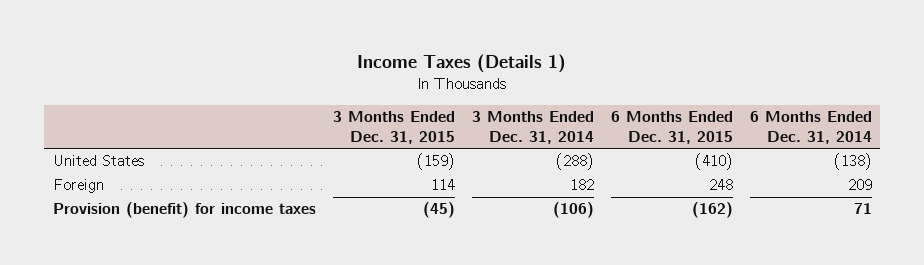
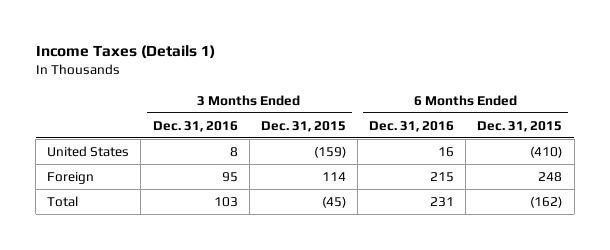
[471,111,594,144] 3 Months Ended Dec. 31, 2014 -> none
[749,111,872,144] 6 Months Ended Dec. 31, 2014 -> none
none -> [152,120,238,132] Dec. 31, 2016
none -> [369,120,455,132] Dec. 31, 2016
[52,202,316,219] Provision (benefit) for income taxes -> [47,195,79,207] Total

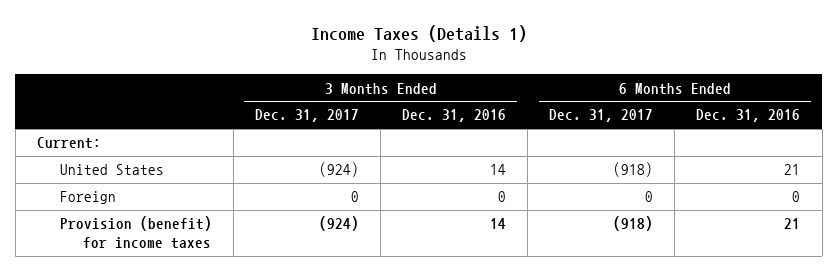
[260,120,346,132] Dec. 31, 2015 -> none
[477,120,563,132] Dec. 31, 2015 -> none
none -> [255,109,360,123] Dec. 31, 2017
none -> [549,109,654,123] Dec. 31, 2017
[47,195,79,207] Total -> none
none -> [36,137,101,150] Current:
[229,146,238,157] 8 -> [490,164,507,176] 14
[438,146,455,157] 16 -> [784,164,801,176] 21
[221,171,238,182] 95 -> [498,191,507,203] 0
[430,171,455,182] 215 -> [792,191,801,203] 0
none -> [59,216,212,250] Provision (benefit) for income taxes

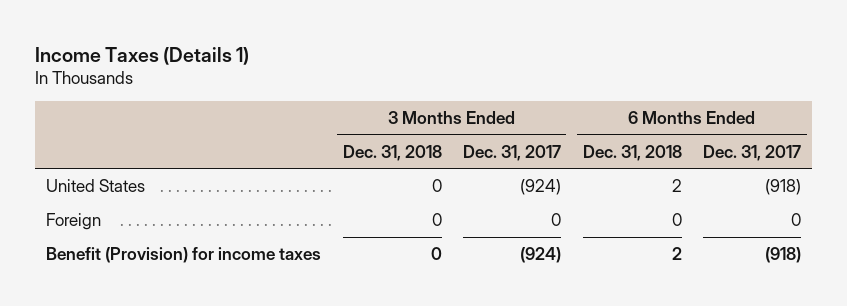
[402,109,507,123] Dec. 31, 2016 -> none
[696,109,801,123] Dec. 31, 2016 -> none
none -> [342,144,442,161] Dec. 31, 2018
none -> [582,144,682,161] Dec. 31, 2018
[36,137,101,150] Current: -> none
[59,216,212,250] Provision (benefit) for income taxes -> [46,246,322,263] Benefit (Provision) for income taxes

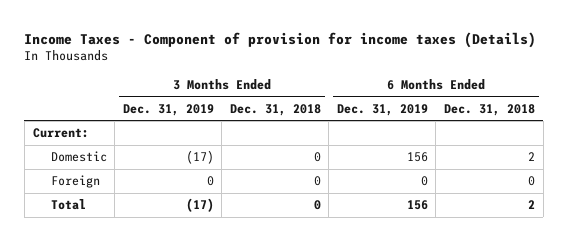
[35,46,250,65] Income Taxes (Details 1) -> [24,31,537,48] Income Taxes - Component of provision for income taxes (Details)
[463,144,562,161] Dec. 31, 2017 -> none
[703,144,802,161] Dec. 31, 2017 -> none
none -> [122,103,214,116] Dec. 31, 2019
none -> [336,103,428,116] Dec. 31, 2019
none -> [32,128,89,139] Current:
[46,178,146,192] United States -> [50,151,107,163] Domestic
[46,246,322,263] Benefit (Provision) for income taxes -> [50,199,86,211] Total

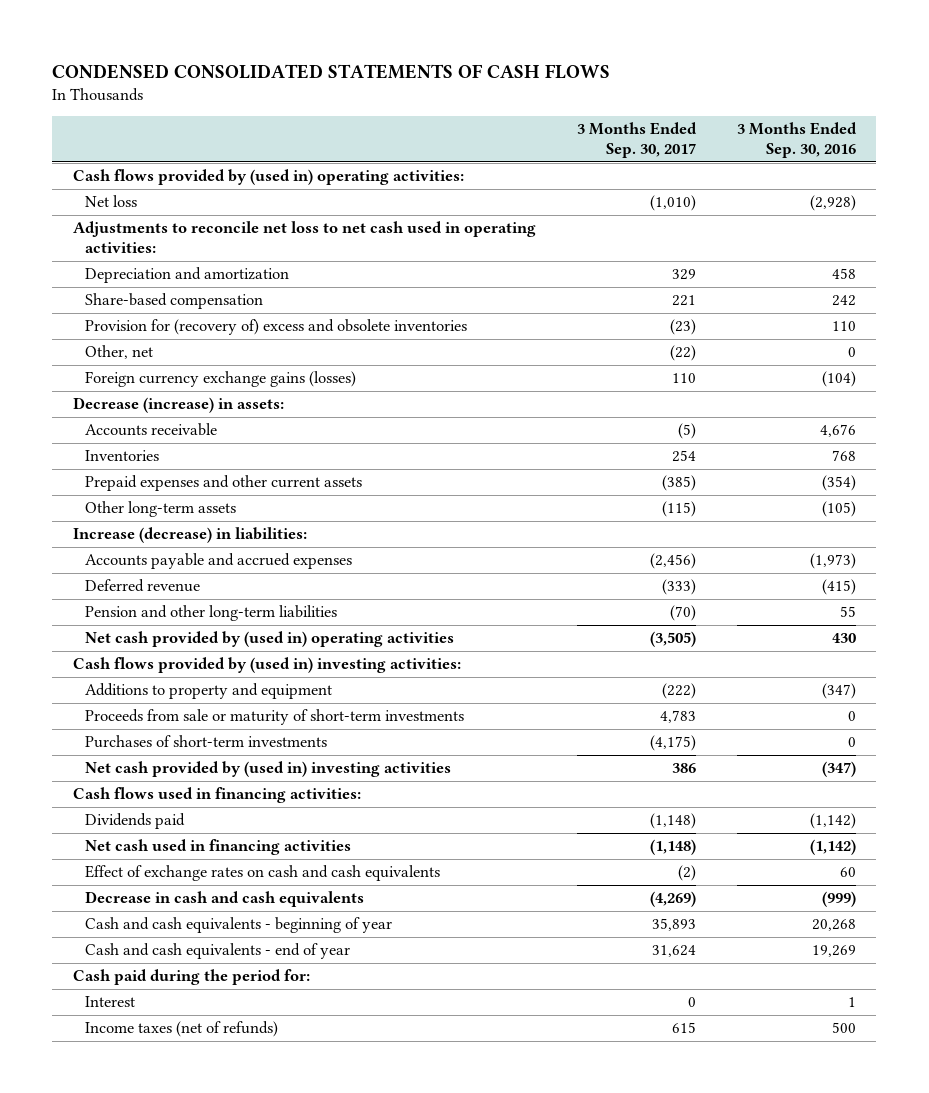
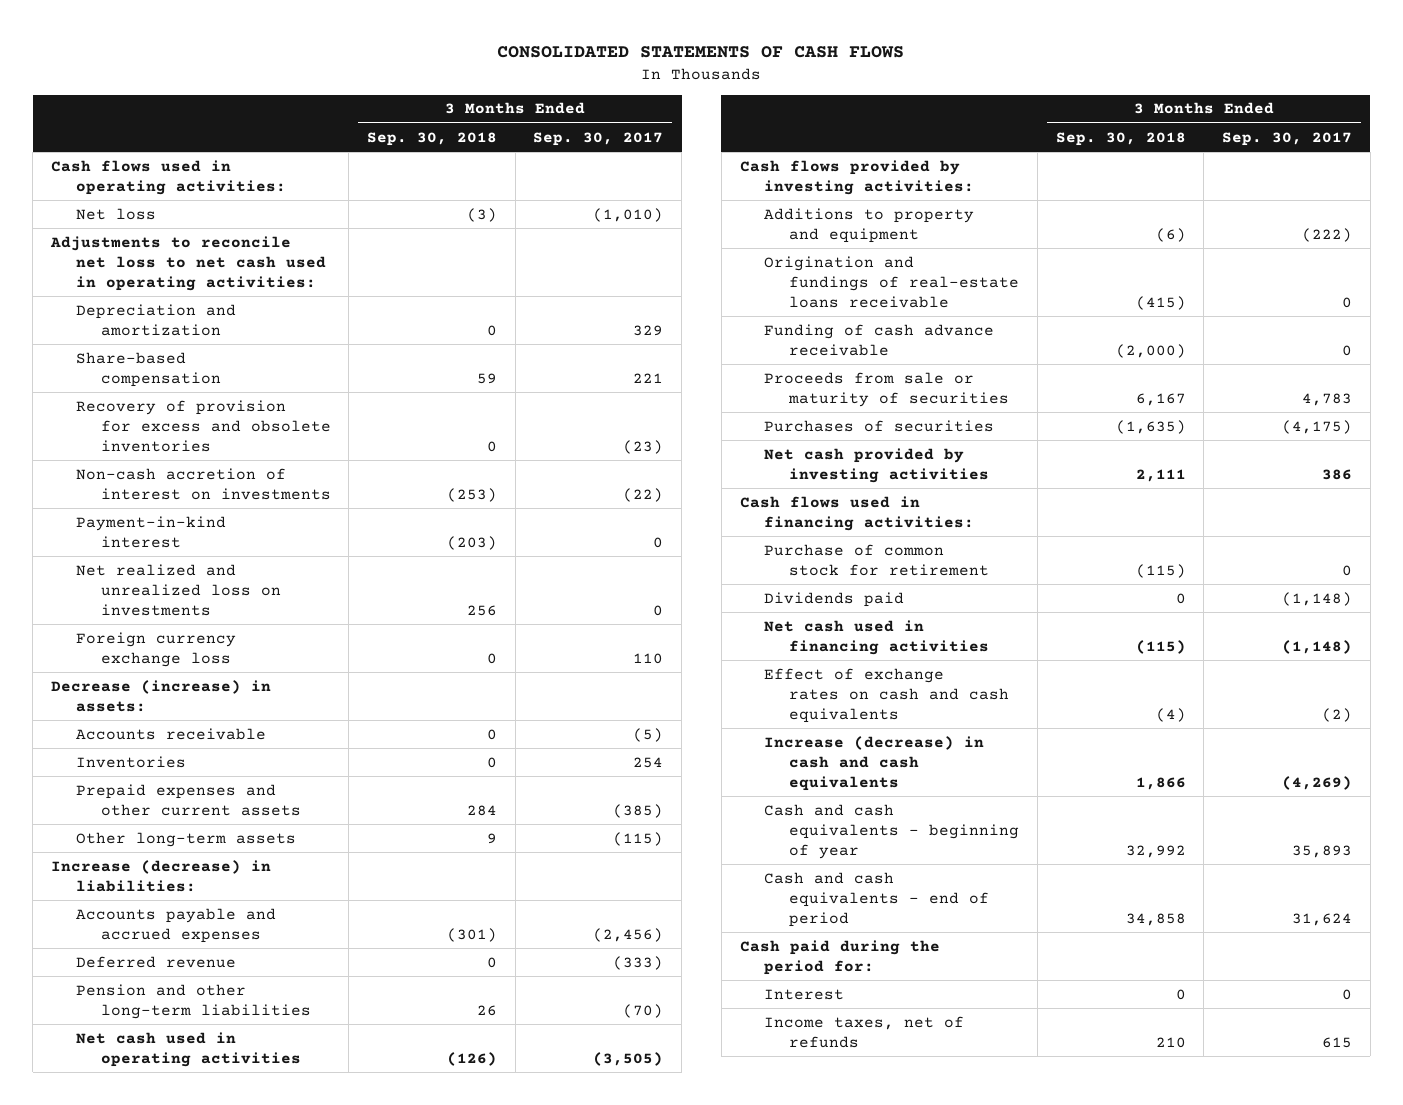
[52,63,611,79] CONDENSED CONSOLIDATED STATEMENTS OF CASH FLOWS -> [497,46,905,59] CONSOLIDATED STATEMENTS OF CASH FLOWS
[736,122,857,159] 3 Months Ended Sep. 30, 2016 -> none
none -> [366,131,497,146] Sep. 30, 2018
[72,169,464,186] Cash flows provided by (used in) operating activities: -> [50,159,286,195] Cash flows used in operating activities:
[84,319,467,336] Provision for (recovery of) excess and obsolete inventories -> [75,399,331,452] Recovery of provision for excess and obsolete inventories
[84,345,153,360] Other, net -> [75,467,331,500] Non-cash accretion of interest on investments
none -> [75,515,226,548] Payment-in-kind interest
none -> [75,563,281,616] Net realized and unrealized loss on investments
[84,371,356,388] Foreign currency exchange gains (losses) -> [75,631,236,667] Foreign currency exchange loss
[84,631,454,648] Net cash provided by (used in) operating activities -> [75,1031,301,1067] Net cash used in operating activities
[72,657,461,674] Cash flows provided by (used in) investing activities: -> [739,159,975,195] Cash flows provided by investing activities:
none -> [764,255,1020,308] Origination and fundings of real-estate loans receivable
none -> [764,323,995,356] Funding of cash advance receivable
[84,709,464,726] Proceeds from sale or maturity of short-term investments -> [764,371,1010,407] Proceeds from sale or maturity of securities
[84,735,327,749] Purchases of short-term investments -> [764,419,995,432] Purchases of securities
[84,761,451,778] Net cash provided by (used in) investing activities -> [764,447,990,483] Net cash provided by investing activities
none -> [764,543,990,576] Purchase of common stock for retirement
[84,891,364,908] Decrease in cash and cash equivalents -> [764,735,985,791] Increase (decrease) in cash and cash equivalents
[84,943,350,960] Cash and cash equivalents - end of year -> [764,871,990,927] Cash and cash equivalents - end of period
[84,1021,278,1038] Income taxes (net of refunds) -> [764,1015,965,1048] Income taxes, net of refunds

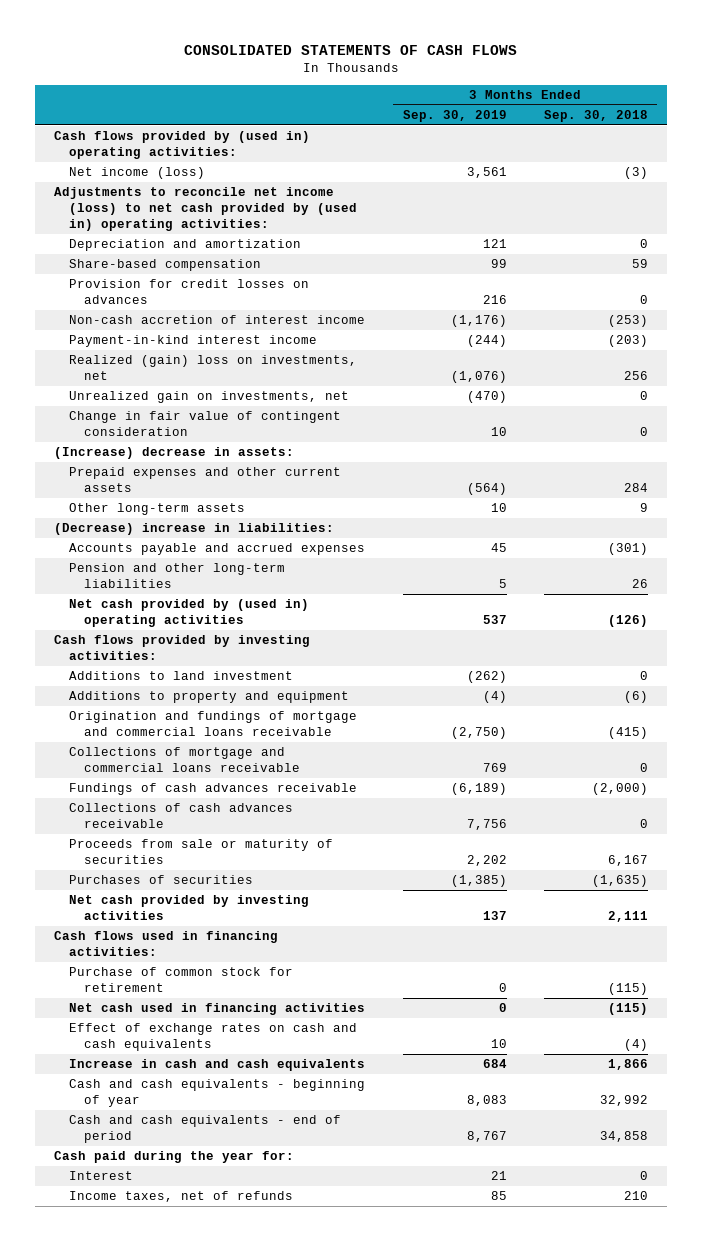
[533,131,664,146] Sep. 30, 2017 -> none
none -> [402,109,507,122] Sep. 30, 2019
[50,159,286,195] Cash flows used in operating activities: -> [54,131,311,159] Cash flows provided by (used in) operating activities:
[75,207,156,220] Net loss -> [69,167,206,180] Net income (loss)
[49,235,326,291] Adjustments to reconcile net loss to net cash used in operating activities: -> [54,187,358,231] Adjustments to reconcile net income (loss) to net cash provided by (used in) operating activities:
[75,399,331,452] Recovery of provision for excess and obsolete inventories -> none
[75,631,236,667] Foreign currency exchange loss -> none
[75,727,266,740] Accounts receivable -> none
[75,755,186,768] Inventories -> none
none -> [69,279,310,304] Provision for credit losses on advances
[75,467,331,500] Non-cash accretion of interest on investments -> [69,315,366,325] Non-cash accretion of interest income
[75,515,226,548] Payment-in-kind interest -> [69,335,318,348] Payment-in-kind interest income
[75,563,281,616] Net realized and unrealized loss on investments -> [69,355,358,380] Realized (gain) loss on investments, net
none -> [69,391,350,404] Unrealized gain on investments, net
none -> [69,411,342,436] Change in fair value of contingent consideration
[50,679,271,712] Decrease (increase) in assets: -> [54,447,295,460] (Increase) decrease in assets:
[50,859,271,892] Increase (decrease) in liabilities: -> [54,523,335,536] (Decrease) increase in liabilities:
[75,955,236,968] Deferred revenue -> none
[75,1031,301,1067] Net cash used in operating activities -> [69,599,310,627] Net cash provided by (used in) operating activities
none -> [69,671,294,681] Additions to land investment
[764,255,1020,308] Origination and fundings of real-estate loans receivable -> [69,711,358,736] Origination and fundings of mortgage and commercial loans receivable
none -> [69,747,301,772] Collections of mortgage and commercial loans receivable
[764,323,995,356] Funding of cash advance receivable -> [69,783,358,796] Fundings of cash advances receivable
none -> [69,803,294,828] Collections of cash advances receivable
[764,591,905,607] Dividends paid -> none
[764,735,985,791] Increase (decrease) in cash and cash equivalents -> [69,1059,366,1072] Increase in cash and cash equivalents
[739,939,940,975] Cash paid during the period for: -> [54,1151,295,1164] Cash paid during the year for:

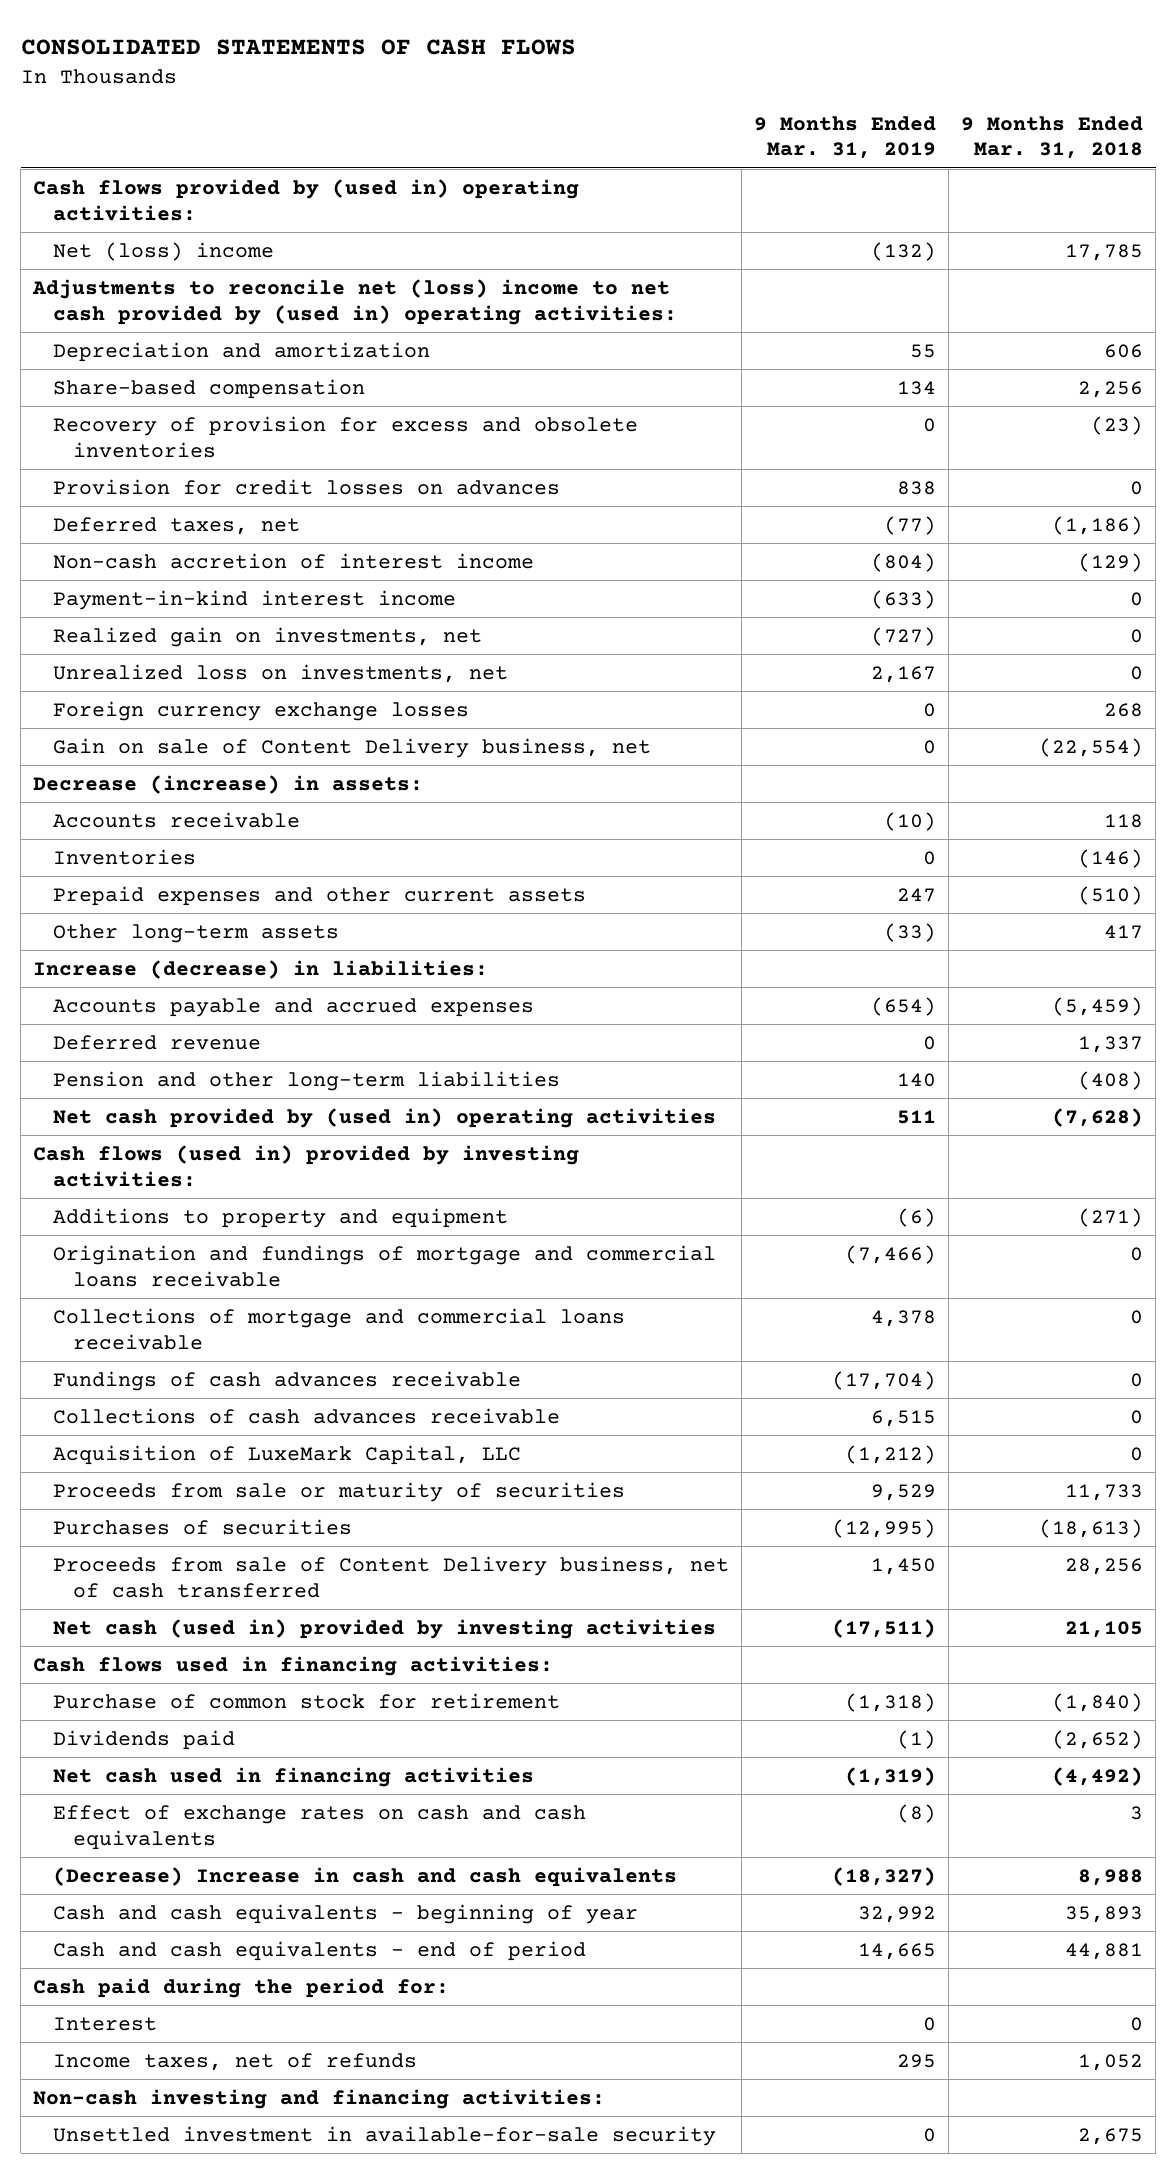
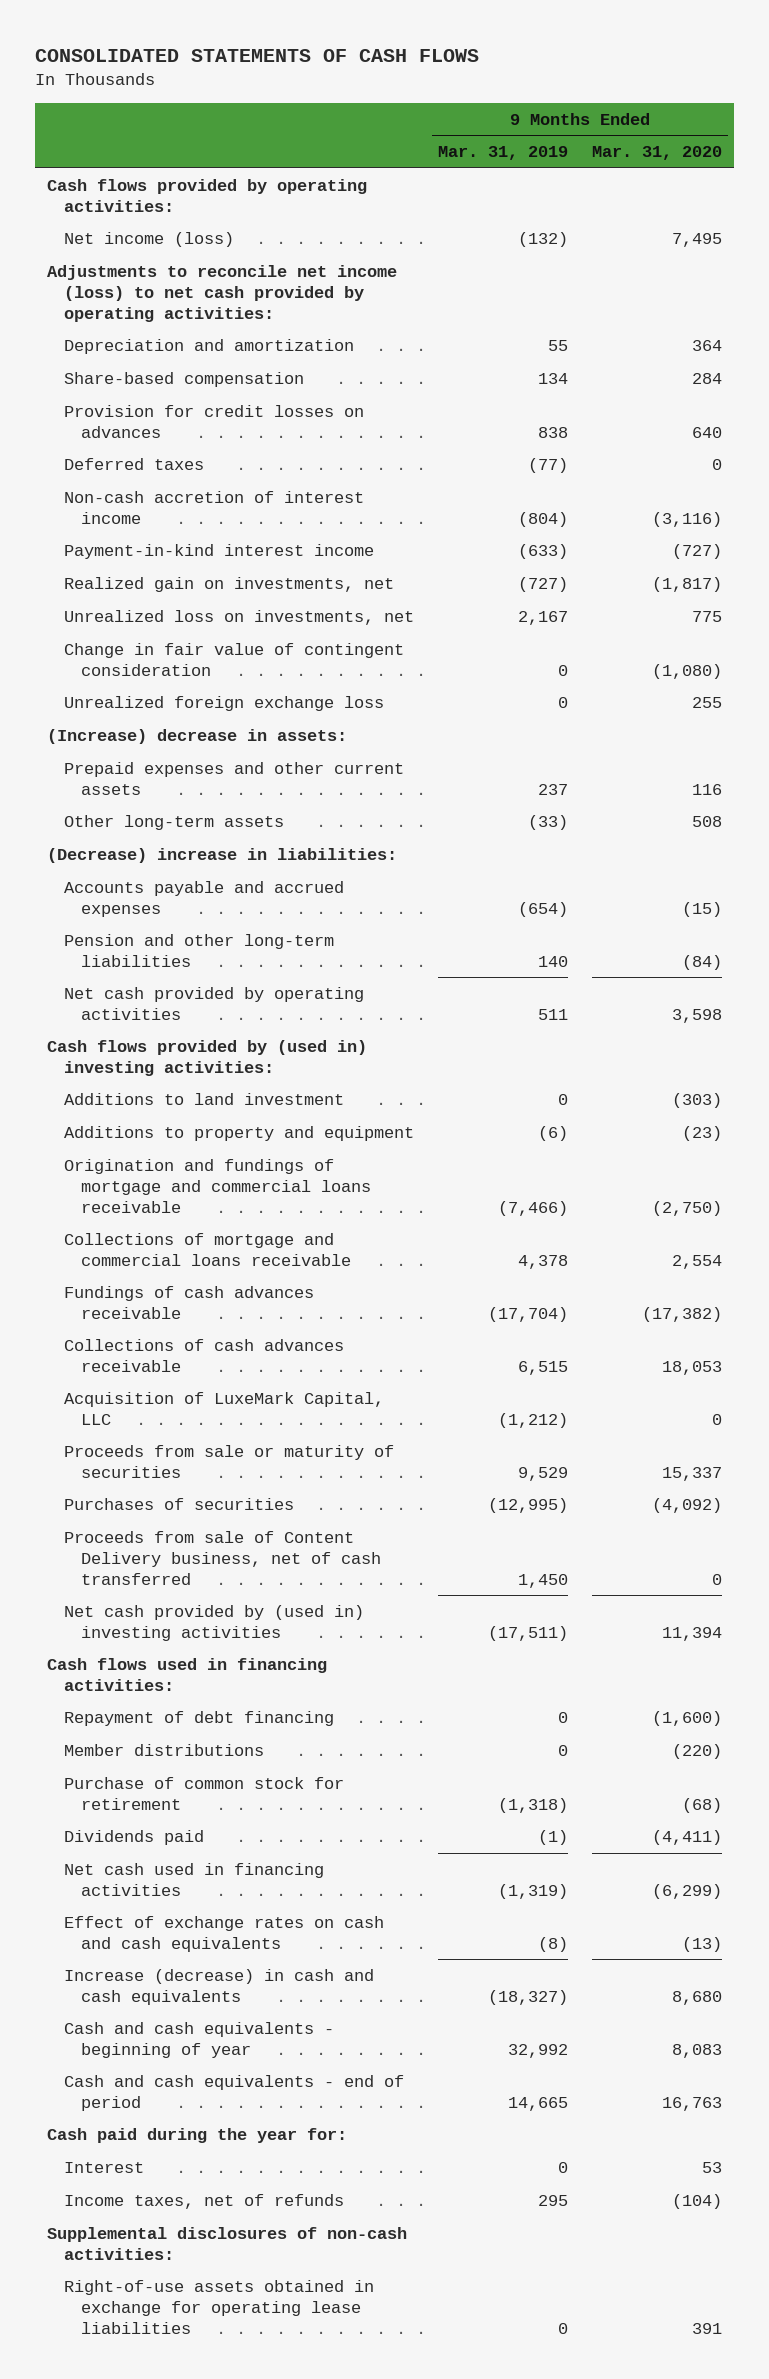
[961,115,1144,160] 9 Months Ended Mar. 31, 2018 -> none
none -> [591,146,722,161] Mar. 31, 2020
[33,178,580,221] Cash flows provided by (used in) operating activities: -> [47,178,368,212] Cash flows provided by operating activities:
[52,241,274,261] Net (loss) income -> [64,231,235,247] Net income (loss)
[32,278,677,325] Adjustments to reconcile net (loss) income to net cash provided by (used in) operating activities: -> [47,264,398,322] Adjustments to reconcile net income (loss) to net cash provided by operating activities:
[52,415,638,458] Recovery of provision for excess and obsolete inventories -> none
[52,516,300,535] Deferred taxes, net -> [64,457,205,470] Deferred taxes
[52,737,651,758] Gain on sale of Content Delivery business, net -> none
[52,811,300,828] Accounts receivable -> none
[52,848,196,865] Inventories -> none
none -> [64,642,405,676] Change in fair value of contingent consideration
[52,700,469,721] Foreign currency exchange losses -> [64,695,385,711] Unrealized foreign exchange loss
[33,774,424,794] Decrease (increase) in assets: -> [47,728,348,744] (Increase) decrease in assets:
[897,887,937,902] 247 -> [537,783,568,795] 237
[33,959,489,979] Increase (decrease) in liabilities: -> [47,847,398,863] (Decrease) increase in liabilities:
[52,1034,261,1050] Deferred revenue -> none
[52,1107,716,1128] Net cash provided by (used in) operating activities -> [64,986,365,1020] Net cash provided by operating activities
[33,1144,580,1187] Cash flows (used in) provided by investing activities: -> [47,1039,368,1076] Cash flows provided by (used in) investing activities:
none -> [64,1092,345,1105] Additions to land investment
[52,1618,716,1639] Net cash (used in) provided by investing activities -> [64,1604,365,1641] Net cash provided by (used in) investing activities
none -> [64,1710,335,1726] Repayment of debt financing
none -> [64,1743,265,1756] Member distributions
[52,1866,677,1887] (Decrease) Increase in cash and cash equivalents -> [64,1968,375,2005] Increase (decrease) in cash and cash equivalents
[33,1977,450,1998] Cash paid during the period for: -> [47,2127,348,2143] Cash paid during the year for:
[33,2088,606,2109] Non-cash investing and financing activities: -> none
[52,2125,716,2146] Unsettled investment in available-for-sale security -> none
none -> [47,2226,408,2260] Supplemental disclosures of non-cash activities:
none -> [64,2279,375,2334] Right-of-use assets obtained in exchange for operating lease liabilities

